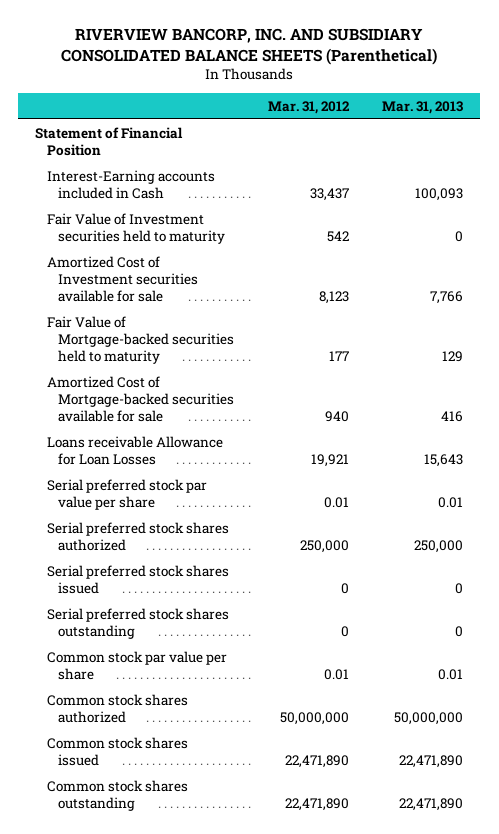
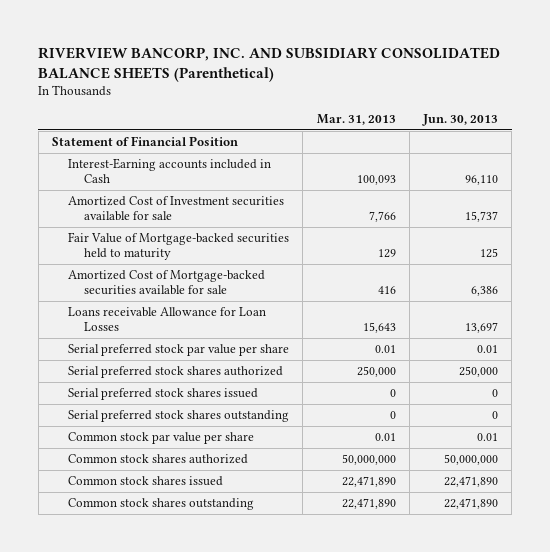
[267,100,350,114] Mar. 31, 2012 -> none
none -> [422,114,499,127] Jun. 30, 2013
[46,212,226,244] Fair Value of Investment securities held to maturity -> none

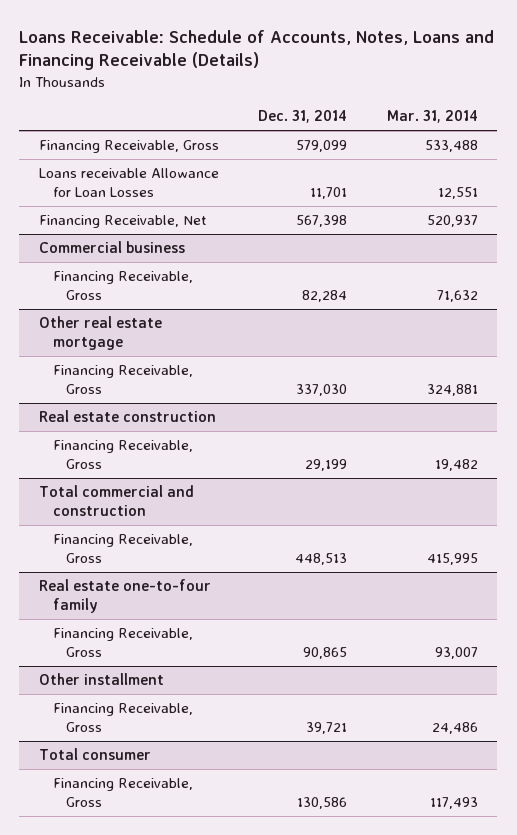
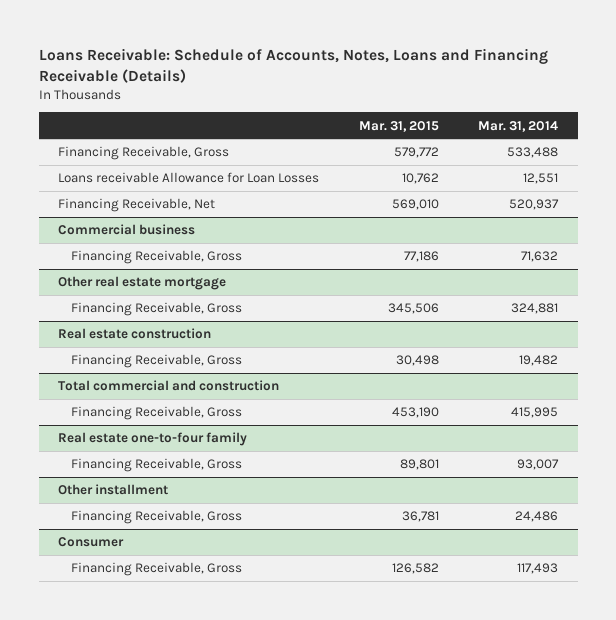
[258,110,348,124] Dec. 31, 2014 -> none
none -> [358,120,439,132] Mar. 31, 2015
[38,748,151,761] Total consumer -> [58,537,125,548] Consumer

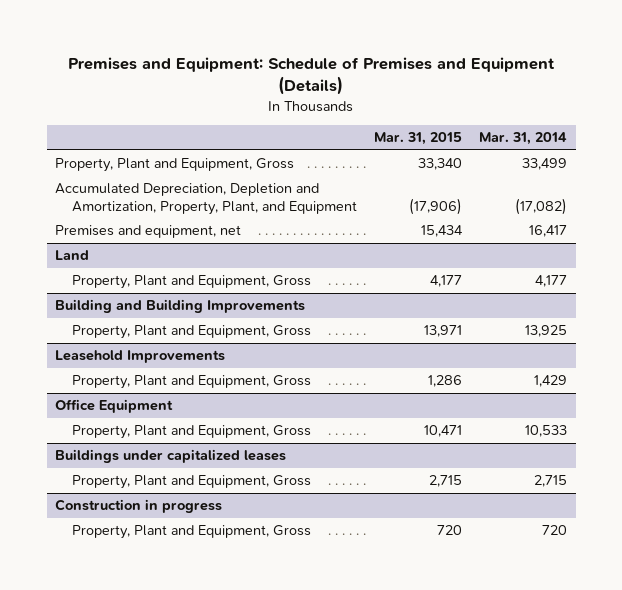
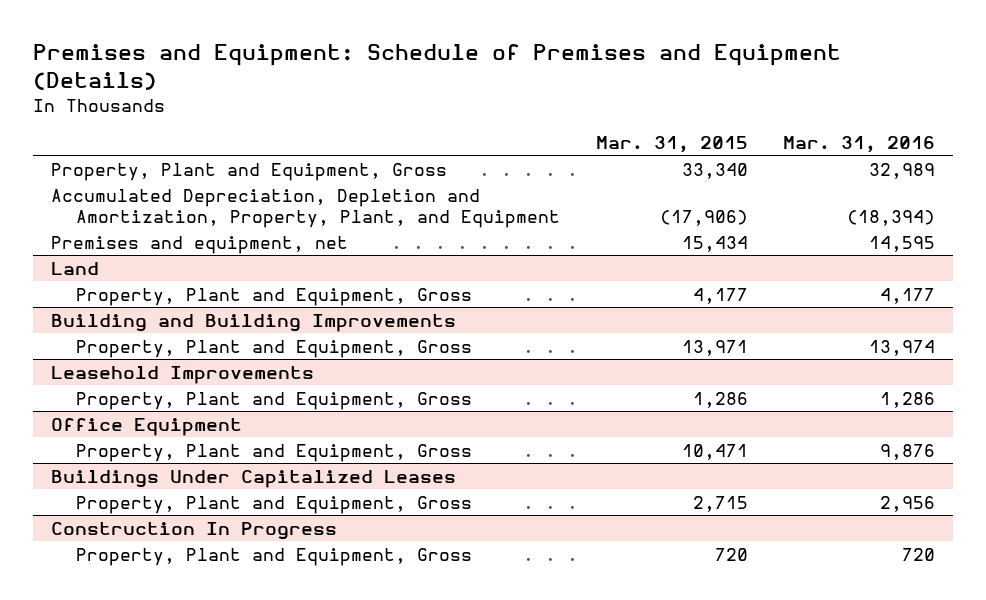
[479,132,568,146] Mar. 31, 2014 -> none
none -> [783,136,936,154] Mar. 31, 2016
[55,449,287,464] Buildings under capitalized leases -> [50,469,456,488] Buildings Under Capitalized Leases
[55,499,223,514] Construction in progress -> [50,521,337,540] Construction In Progress

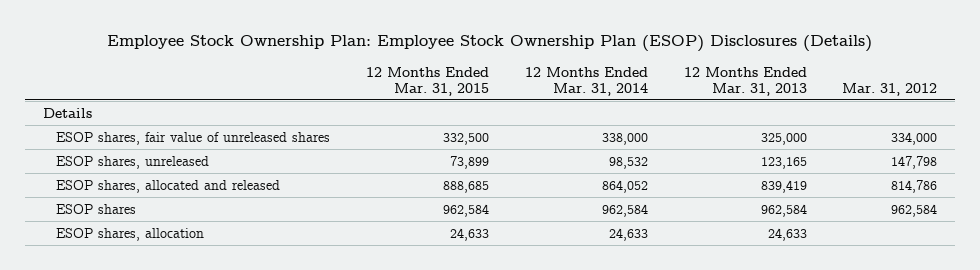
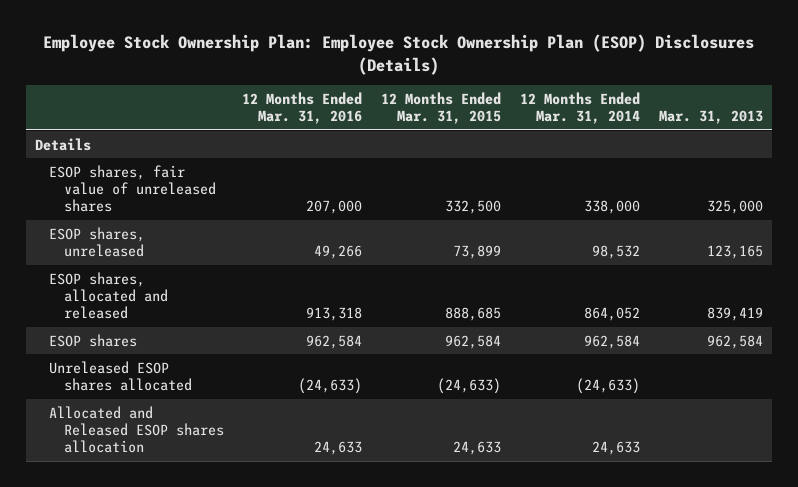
[683,66,807,96] 12 Months Ended Mar. 31, 2013 -> none
[842,82,938,96] Mar. 31, 2012 -> none
none -> [242,91,363,124] 12 Months Ended Mar. 31, 2016
none -> [658,109,763,124] Mar. 31, 2013
none -> [49,360,192,391] Unreleased ESOP shares allocated
[55,227,204,241] ESOP shares, allocation -> [49,405,224,454] Allocated and Released ESOP shares allocation

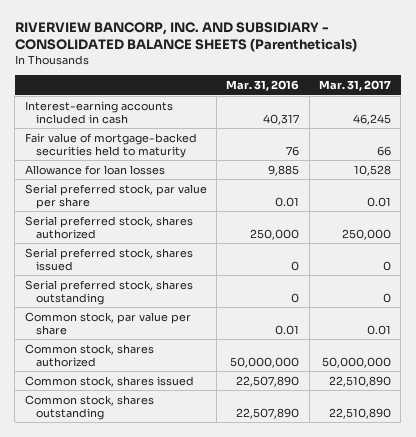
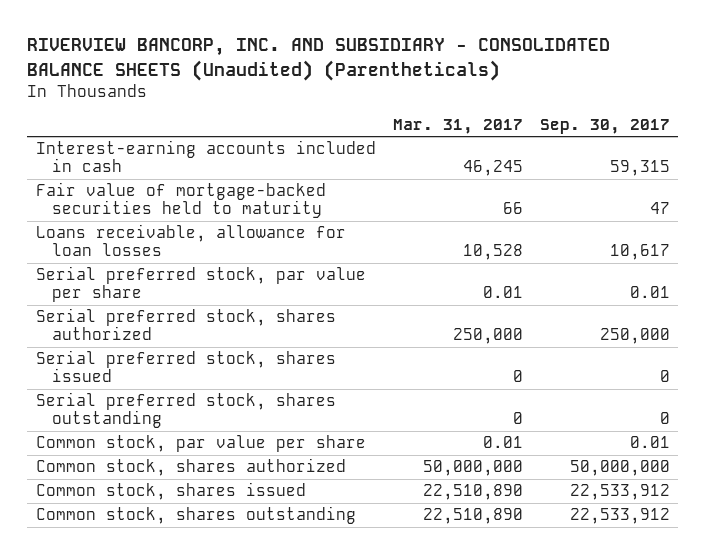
[14,21,357,53] RIVERVIEW BANCORP, INC. AND SUBSIDIARY - CONSOLIDATED BALANCE SHEETS (Parentheticals) -> [27,38,611,81] RIVERVIEW BANCORP, INC. AND SUBSIDIARY - CONSOLIDATED BALANCE SHEETS (Unaudited) (Parentheticals)
[226,80,300,92] Mar. 31, 2016 -> none
none -> [539,118,670,134] Sep. 30, 2017
[24,164,165,175] Allowance for loan losses -> [35,224,346,257] Loans receivable, allowance for loan losses

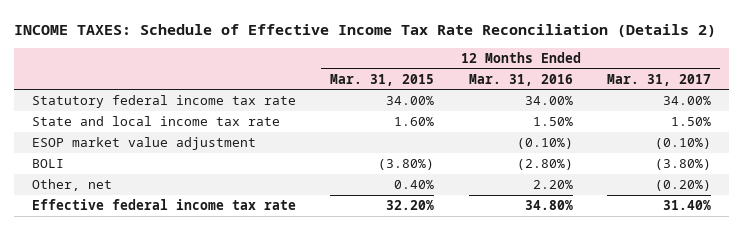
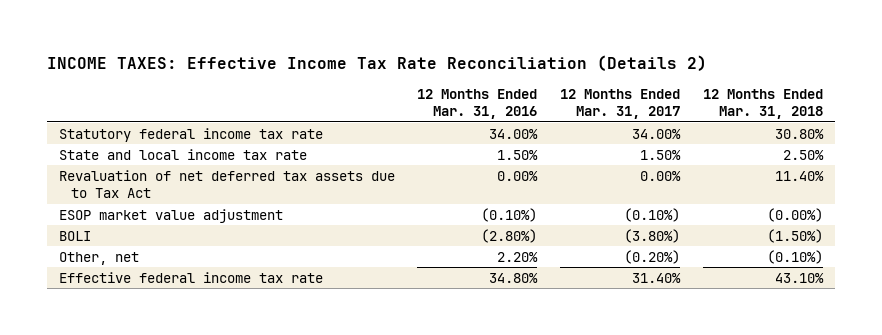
[14,23,717,37] INCOME TAXES: Schedule of Effective Income Tax Rate Reconciliation (Details 2) -> [47,55,708,72] INCOME TAXES: Effective Income Tax Rate Reconciliation (Details 2)
[330,73,435,86] Mar. 31, 2015 -> none
none -> [703,88,824,120] 12 Months Ended Mar. 31, 2018
none -> [58,169,395,199] Revaluation of net deferred tax assets due to Tax Act

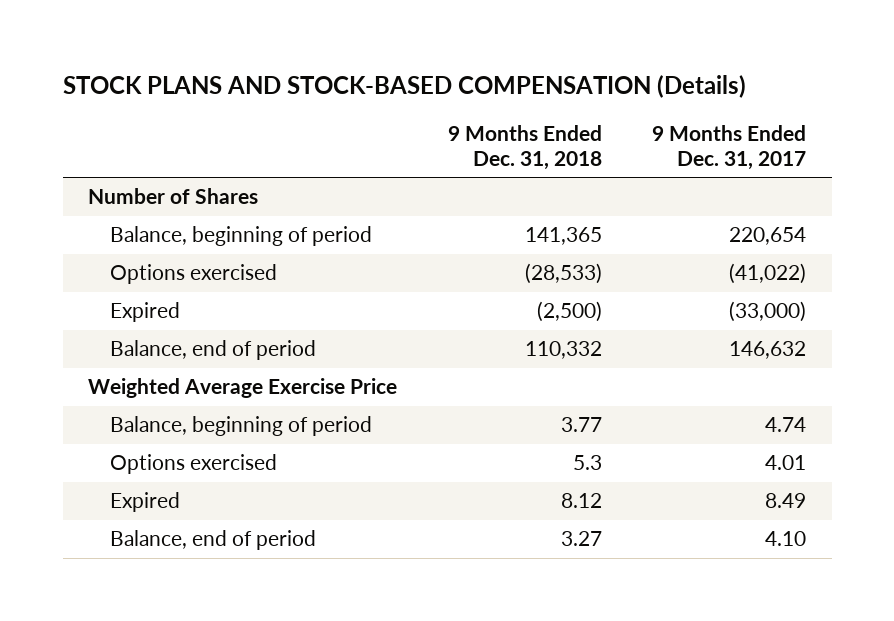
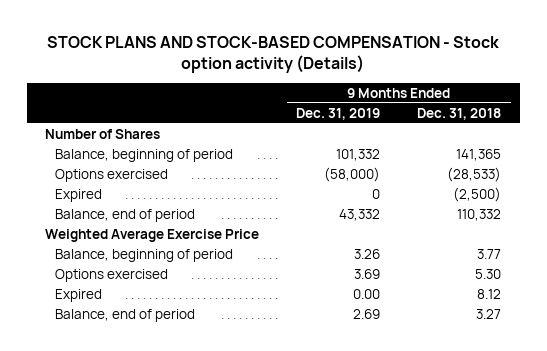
[62,75,746,99] STOCK PLANS AND STOCK-BASED COMPENSATION (Details) -> [47,35,500,74] STOCK PLANS AND STOCK-BASED COMPENSATION - Stock option activity (Details)
[652,124,807,170] 9 Months Ended Dec. 31, 2017 -> none
none -> [296,107,381,120] Dec. 31, 2019
[572,455,602,471] 5.3 -> [475,268,502,279] 5.30

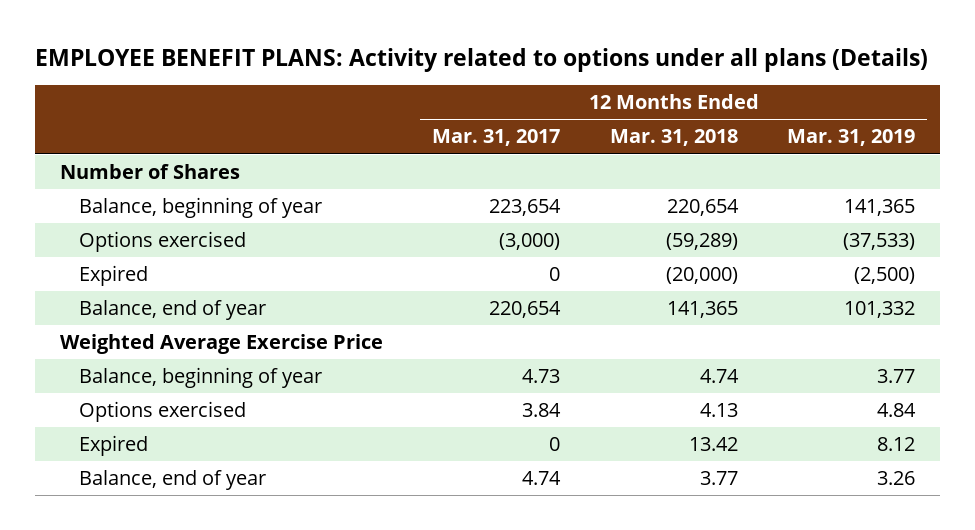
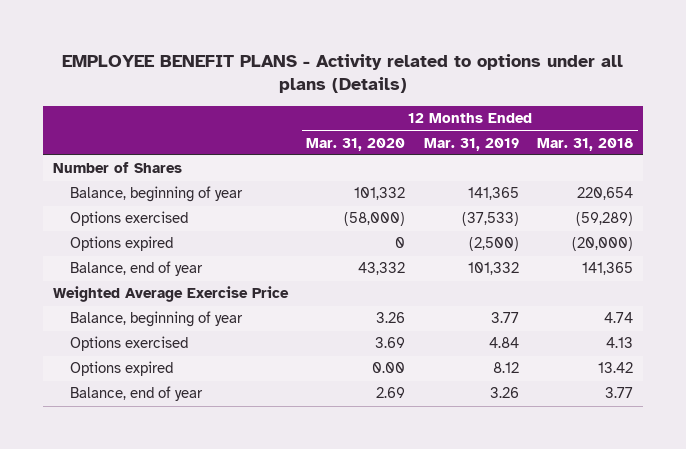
[35,47,929,72] EMPLOYEE BENEFIT PLANS: Activity related to options under all plans (Details) -> [62,53,624,94] EMPLOYEE BENEFIT PLANS - Activity related to options under all plans (Details)
[432,129,561,147] Mar. 31, 2017 -> none
none -> [306,137,406,151] Mar. 31, 2020
[78,265,148,287] Expired -> [69,236,173,252] Options expired
[78,435,148,457] Expired -> [69,361,173,377] Options expired

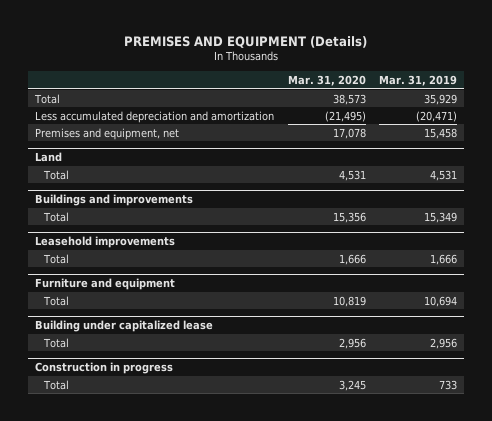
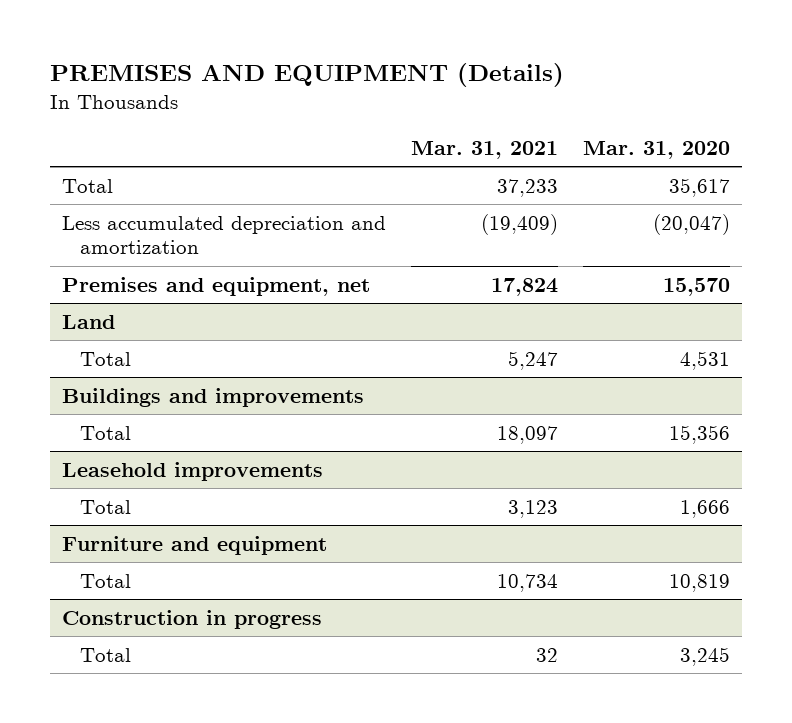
[378,75,457,87] Mar. 31, 2019 -> none
none -> [410,140,558,159] Mar. 31, 2021
[332,93,366,105] 38,573 -> [668,177,730,197] 35,617
[324,110,366,122] (21,495) -> [652,213,730,235] (20,047)
[332,127,366,139] 17,078 -> [662,277,730,296] 15,570
[35,319,214,332] Building under capitalized lease -> none
[43,337,70,348] Total -> none

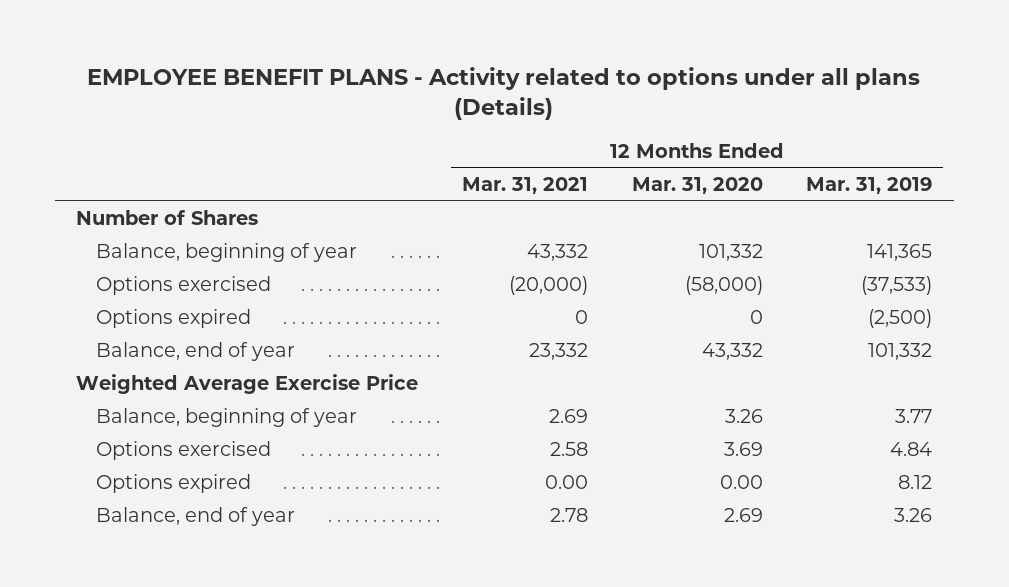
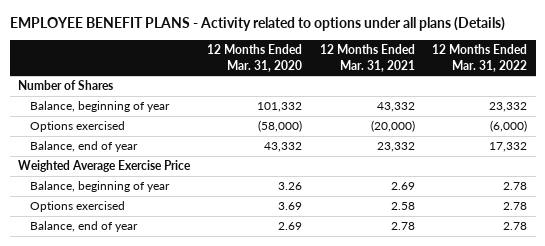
[806,177,933,195] Mar. 31, 2019 -> none
none -> [431,44,527,72] 12 Months Ended Mar. 31, 2022
[95,309,251,329] Options expired -> none
[95,474,251,494] Options expired -> none

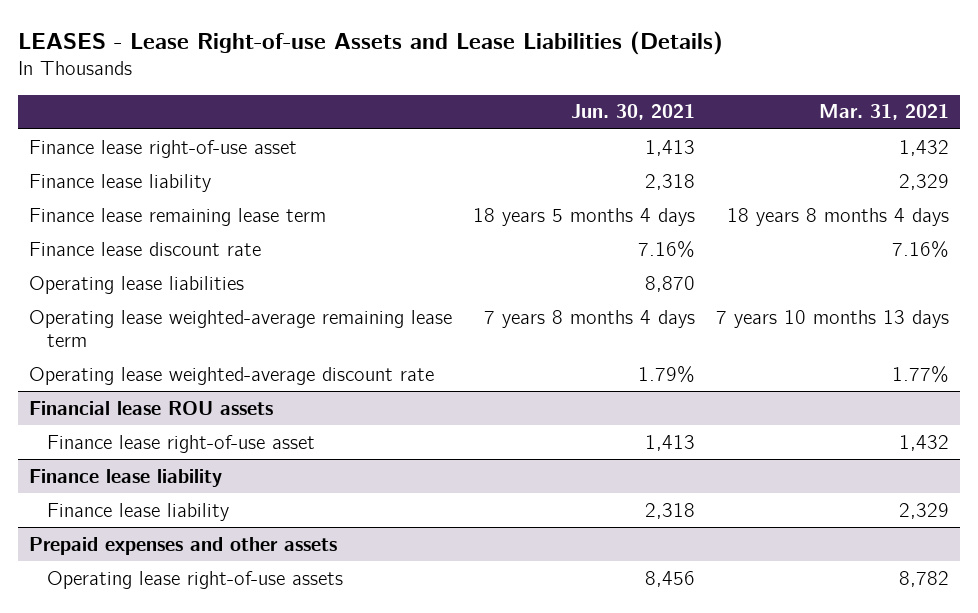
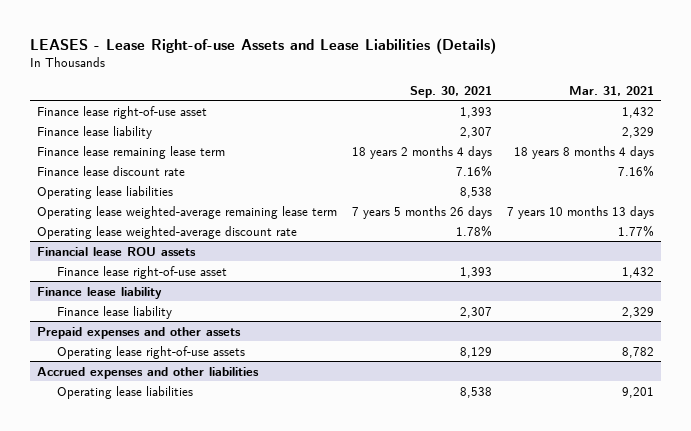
[570,104,695,121] Jun. 30, 2021 -> none
none -> [409,85,492,98] Sep. 30, 2021
none -> [37,366,260,379] Accrued expenses and other liabilities
none -> [56,385,193,399] Operating lease liabilities

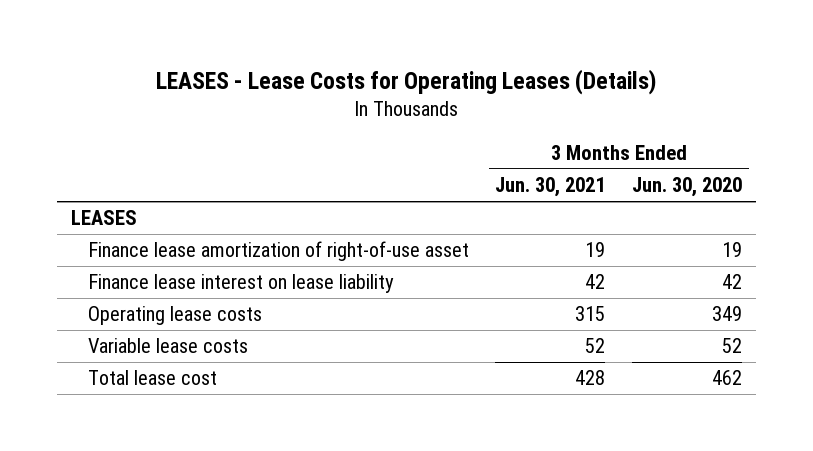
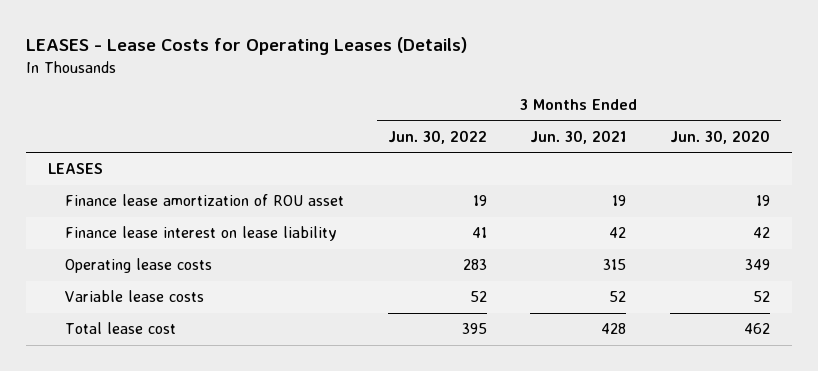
none -> [387,129,487,144] Jun. 30, 2022
[87,241,469,262] Finance lease amortization of right-of-use asset -> [65,194,345,207] Finance lease amortization of ROU asset

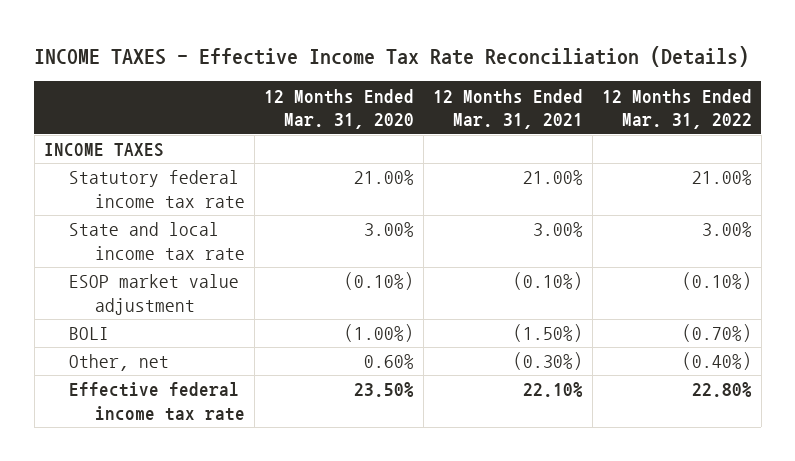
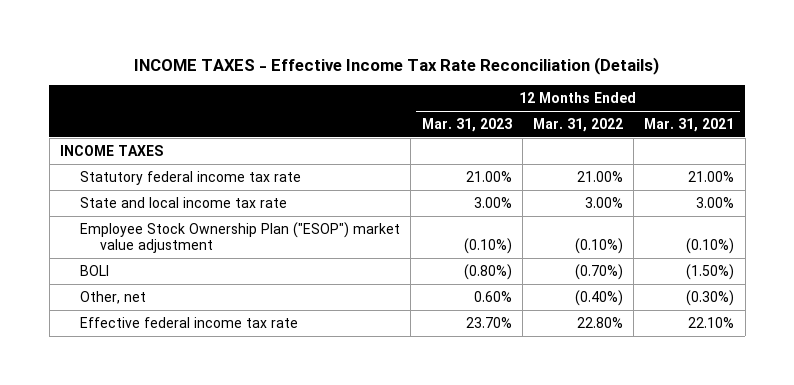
[263,88,414,130] 12 Months Ended Mar. 31, 2020 -> none
none -> [421,117,512,132] Mar. 31, 2023
[69,274,240,315] ESOP market value adjustment -> [80,221,401,254] Employee Stock Ownership Plan ("ESOP") market value adjustment

